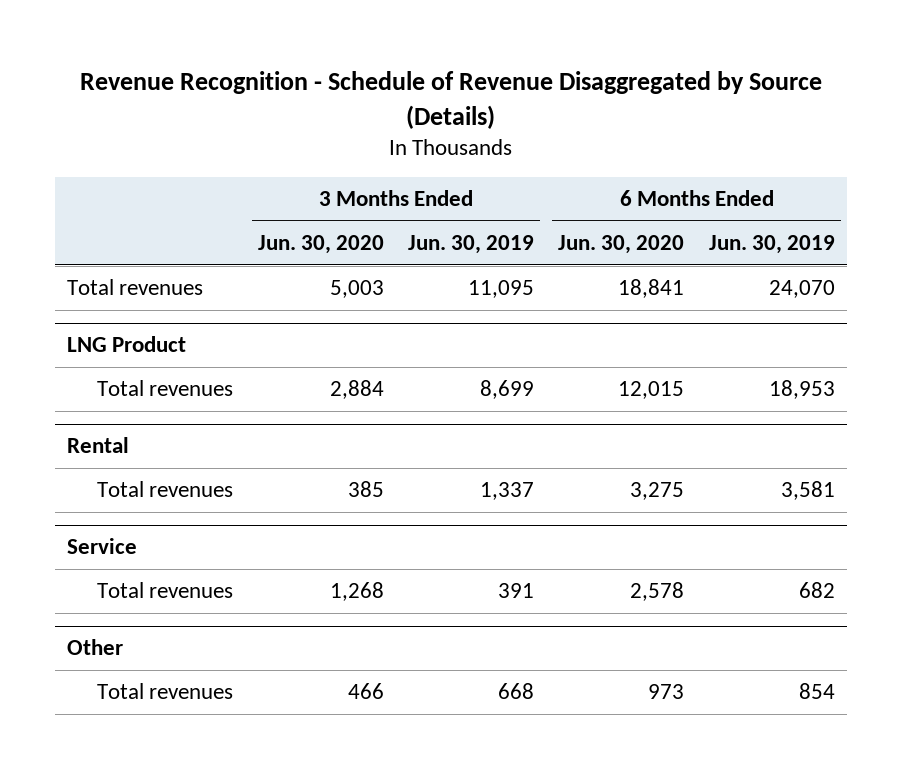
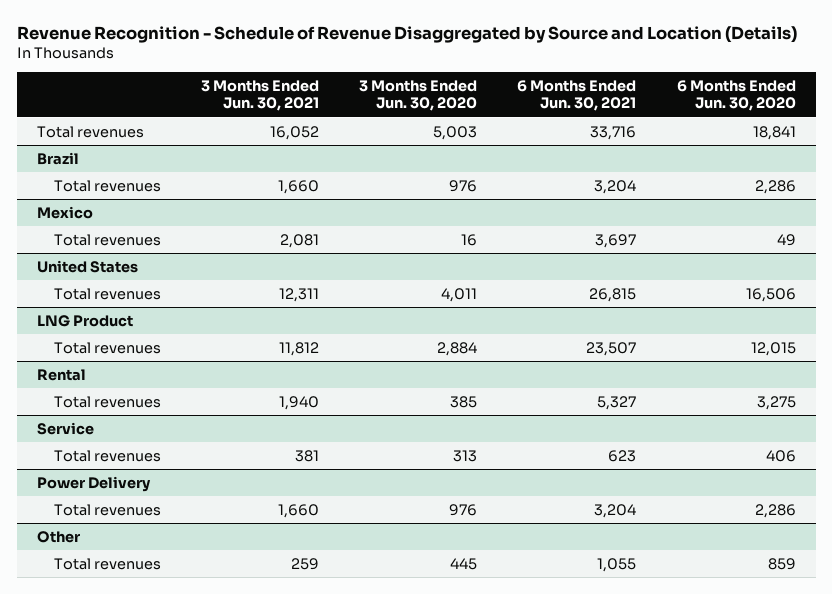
[80,70,823,129] Revenue Recognition - Schedule of Revenue Disaggregated by Source (Details) -> [16,25,797,43] Revenue Recognition - Schedule of Revenue Disaggregated by Source and Location (Details)
[408,235,535,255] Jun. 30, 2019 -> none
[708,235,835,255] Jun. 30, 2019 -> none
none -> [200,79,319,112] 3 Months Ended Jun. 30, 2021
none -> [517,79,637,112] 6 Months Ended Jun. 30, 2021
none -> [36,151,79,165] Brazil
none -> [53,179,161,192] Total revenues
none -> [36,205,93,219] Mexico
none -> [53,233,161,246] Total revenues
none -> [36,259,138,273] United States
none -> [53,287,161,300] Total revenues
[329,582,384,602] 1,268 -> [453,449,478,462] 313
[630,582,685,602] 2,578 -> [765,449,796,462] 406
none -> [36,475,151,492] Power Delivery
none -> [53,503,161,516] Total revenues
[347,683,384,700] 466 -> [450,557,478,570] 445
[648,684,685,700] 973 -> [767,557,796,570] 859

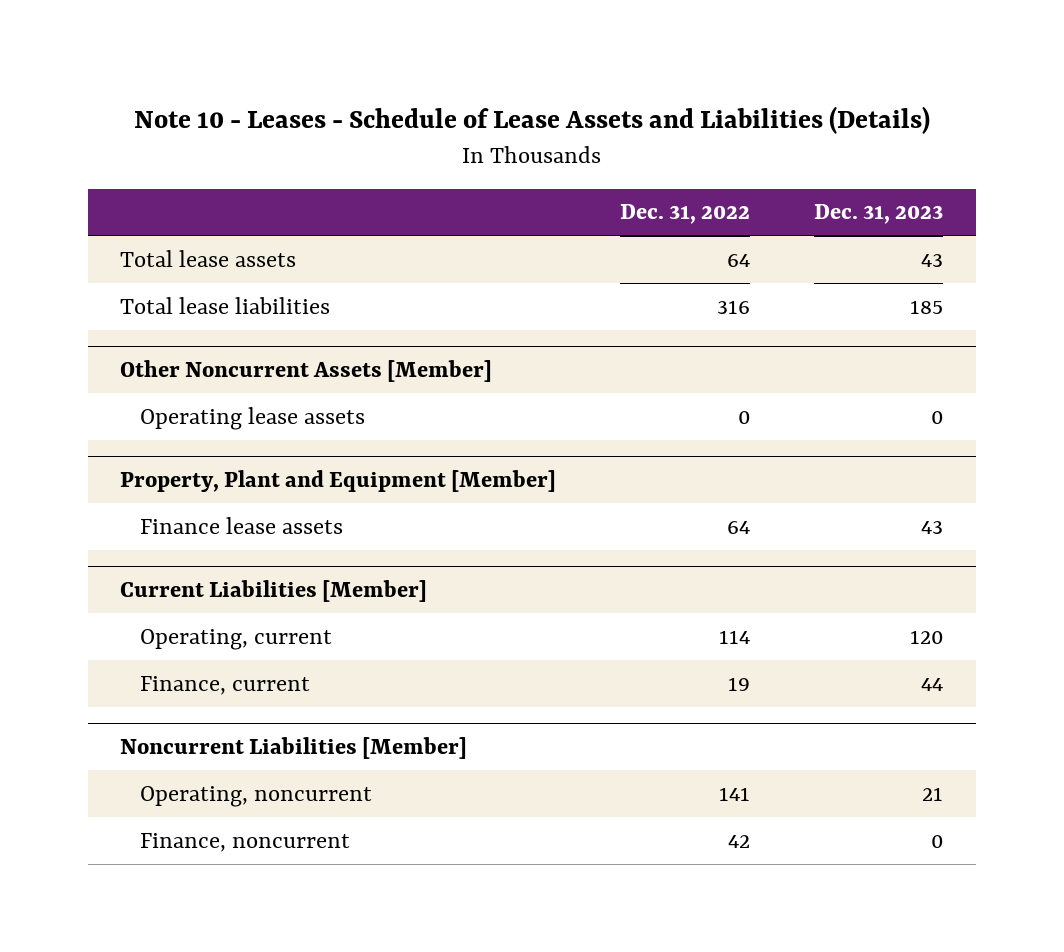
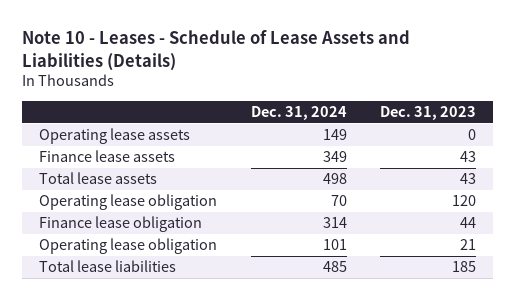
[620,204,751,225] Dec. 31, 2022 -> none
none -> [250,106,347,121] Dec. 31, 2024
[120,359,493,382] Other Noncurrent Assets [Member] -> none
[120,469,557,492] Property, Plant and Equipment [Member] -> none
[120,579,428,602] Current Liabilities [Member] -> none
[120,736,468,759] Noncurrent Liabilities [Member] -> none
[139,832,350,852] Finance, noncurrent -> none
[120,249,297,267] Total lease assets -> [38,172,157,185] Total lease assets
[139,628,332,650] Operating, current -> [38,194,217,211] Operating lease obligation
[139,675,310,695] Finance, current -> [38,216,202,233] Finance lease obligation
[139,785,372,807] Operating, noncurrent -> [38,238,217,255] Operating lease obligation
[120,296,331,314] Total lease liabilities -> [38,260,176,273] Total lease liabilities

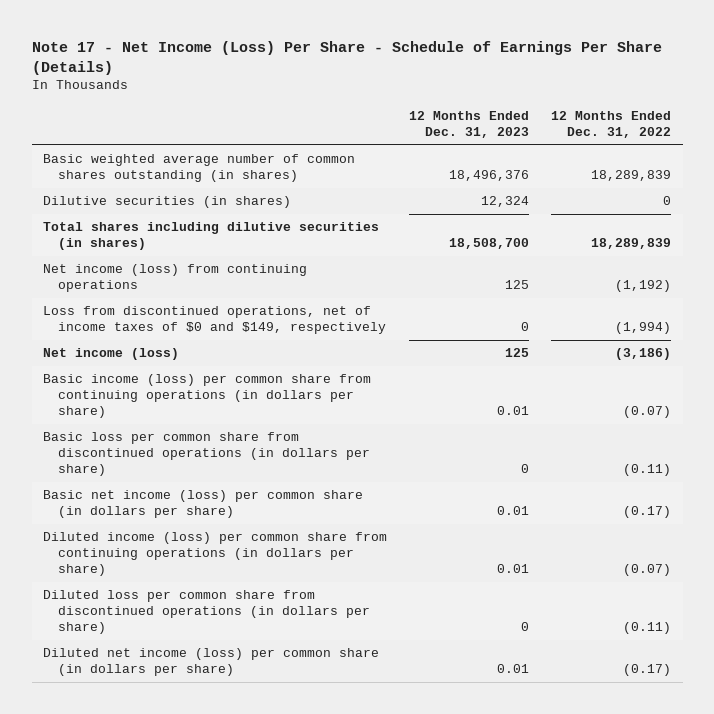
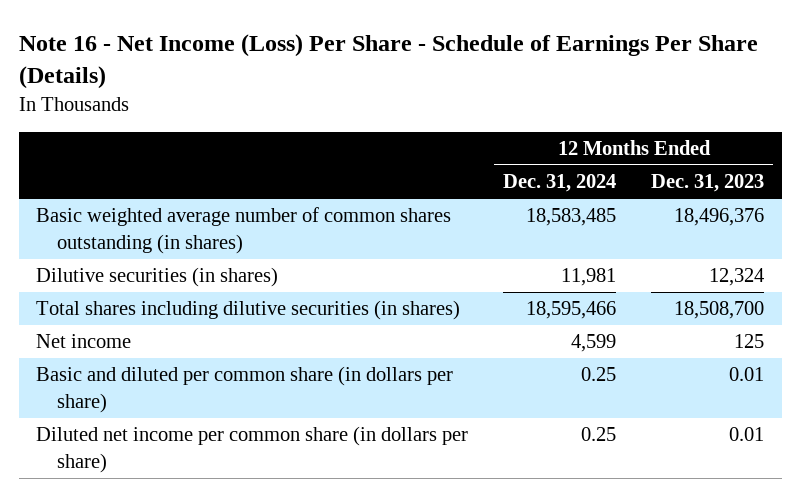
[31,40,662,75] Note 17 - Net Income (Loss) Per Share - Schedule of Earnings Per Share (Details) -> [18,33,758,89] Note 16 - Net Income (Loss) Per Share - Schedule of Earnings Per Share (Details)
[551,110,672,138] 12 Months Ended Dec. 31, 2022 -> none
none -> [503,174,617,193] Dec. 31, 2024
[42,264,307,293] Net income (loss) from continuing operations -> none
[42,306,387,335] Loss from discontinued operations, net of income taxes of $0 and $149, respectively -> none
[42,374,371,419] Basic income (loss) per common share from continuing operations (in dollars per share) -> none
[42,432,371,477] Basic loss per common share from discontinued operations (in dollars per share) -> none
[42,532,387,577] Diluted income (loss) per common share from continuing operations (in dollars per share) -> none
[42,590,371,635] Diluted loss per common share from discontinued operations (in dollars per share) -> none
[42,348,179,361] Net income (loss) -> [36,334,132,349] Net income
[42,490,363,519] Basic net income (loss) per common share (in dollars per share) -> [36,366,454,414] Basic and diluted per common share (in dollars per share)
[42,648,379,677] Diluted net income (loss) per common share (in dollars per share) -> [36,426,469,474] Diluted net income per common share (in dollars per share)

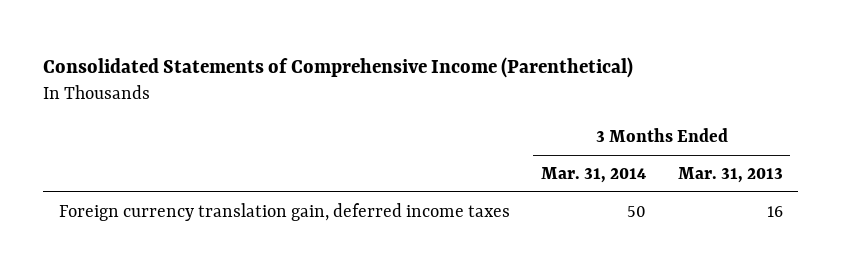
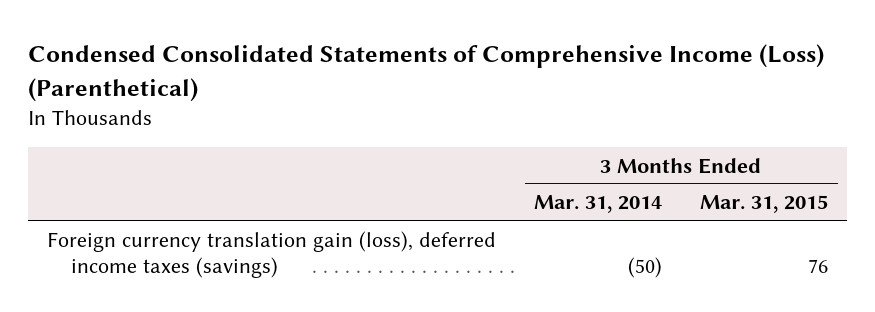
[43,57,634,79] Consolidated Statements of Comprehensive Income (Parenthetical) -> [27,43,824,102] Condensed Consolidated Statements of Comprehensive Income (Loss) (Parenthetical)
[677,167,783,184] Mar. 31, 2013 -> none
none -> [700,195,829,214] Mar. 31, 2015
[58,202,510,221] Foreign currency translation gain, deferred income taxes -> [46,231,496,278] Foreign currency translation gain (loss), deferred income taxes (savings)
[627,205,647,217] 50 -> [628,256,663,278] (50)

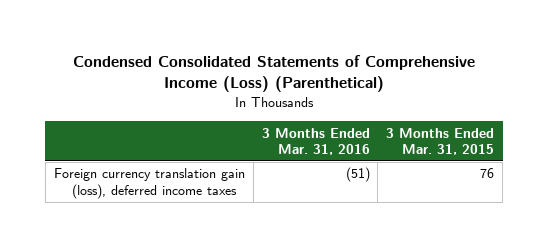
[534,195,663,214] Mar. 31, 2014 -> none
none -> [261,127,370,155] 3 Months Ended Mar. 31, 2016
[46,231,496,278] Foreign currency translation gain (loss), deferred income taxes (savings) -> [53,168,245,199] Foreign currency translation gain (loss), deferred income taxes

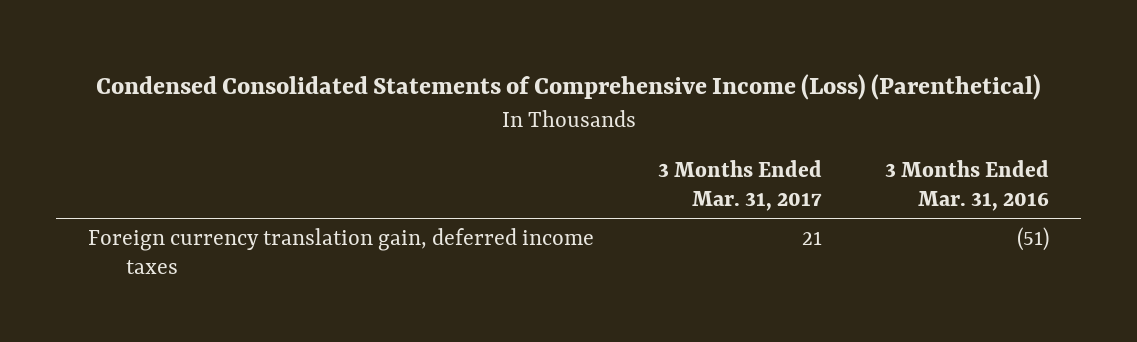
[386,127,495,155] 3 Months Ended Mar. 31, 2015 -> none
none -> [657,160,822,212] 3 Months Ended Mar. 31, 2017
[53,168,245,199] Foreign currency translation gain (loss), deferred income taxes -> [88,228,595,274] Foreign currency translation gain, deferred income taxes

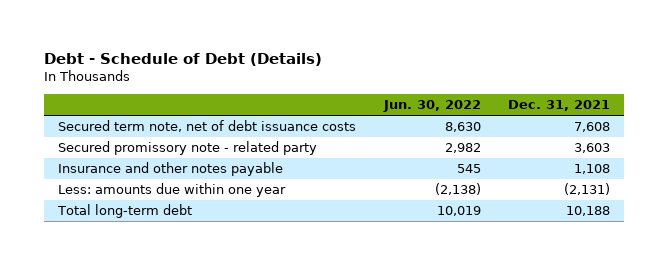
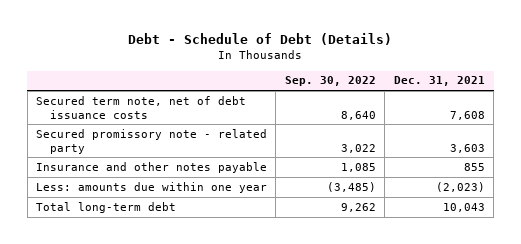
[382,100,481,113] Jun. 30, 2022 -> none
none -> [284,76,376,87] Sep. 30, 2022
[574,164,611,175] 1,108 -> [463,162,485,171] 855
[564,183,611,196] (2,131) -> [435,181,485,192] (2,023)
[566,206,611,217] 10,188 -> [442,202,485,212] 10,043

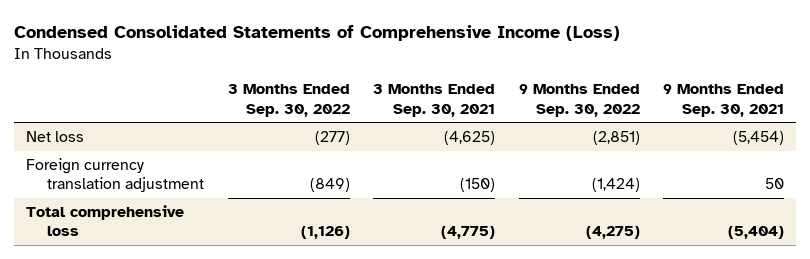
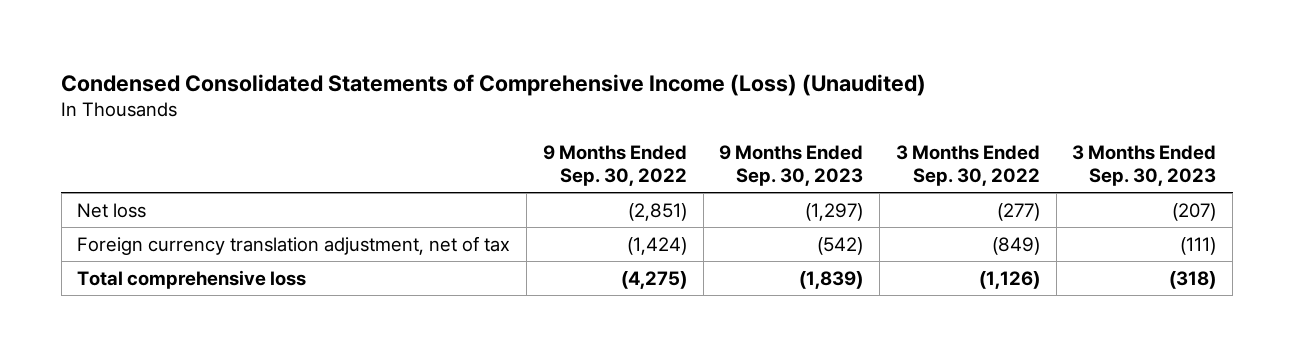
[13,25,620,42] Condensed Consolidated Statements of Comprehensive Income (Loss) -> [61,73,927,96] Condensed Consolidated Statements of Comprehensive Income (Loss) (Unaudited)
[373,84,496,117] 3 Months Ended Sep. 30, 2021 -> none
[663,84,785,117] 9 Months Ended Sep. 30, 2021 -> none
none -> [719,144,864,186] 9 Months Ended Sep. 30, 2023
none -> [1072,144,1217,186] 3 Months Ended Sep. 30, 2023
[25,158,205,193] Foreign currency translation adjustment -> [77,235,511,255] Foreign currency translation adjustment, net of tax

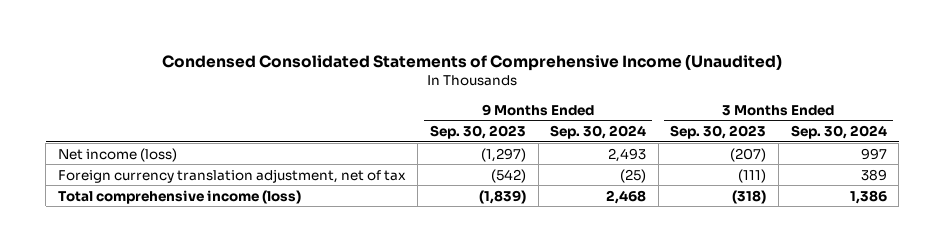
[61,73,927,96] Condensed Consolidated Statements of Comprehensive Income (Loss) (Unaudited) -> [162,54,783,72] Condensed Consolidated Statements of Comprehensive Income (Unaudited)
[542,144,687,186] 9 Months Ended Sep. 30, 2022 -> none
[895,144,1040,186] 3 Months Ended Sep. 30, 2022 -> none
none -> [550,125,647,140] Sep. 30, 2024
none -> [790,125,887,140] Sep. 30, 2024
[77,202,147,218] Net loss -> [57,147,177,162] Net income (loss)
[77,269,307,289] Total comprehensive loss -> [57,189,301,204] Total comprehensive income (loss)

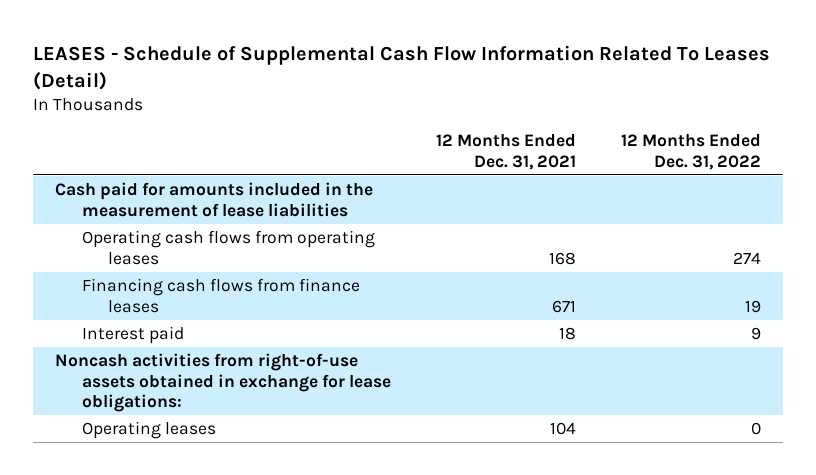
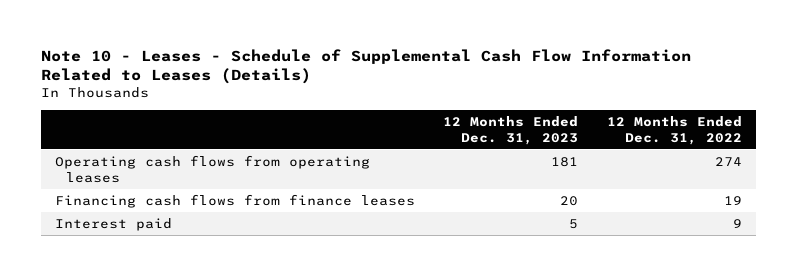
[32,44,770,90] LEASES - Schedule of Supplemental Cash Flow Information Related To Leases (Detail) -> [40,48,691,85] Note 10 - Leases - Schedule of Supplemental Cash Flow Information Related to Leases (Details)
[435,134,576,170] 12 Months Ended Dec. 31, 2021 -> none
none -> [443,115,579,145] 12 Months Ended Dec. 31, 2023
[55,182,374,217] Cash paid for amounts included in the measurement of lease liabilities -> none
[55,353,391,413] Noncash activities from right-of-use assets obtained in exchange for lease obligations: -> none
[81,421,216,440] Operating leases -> none

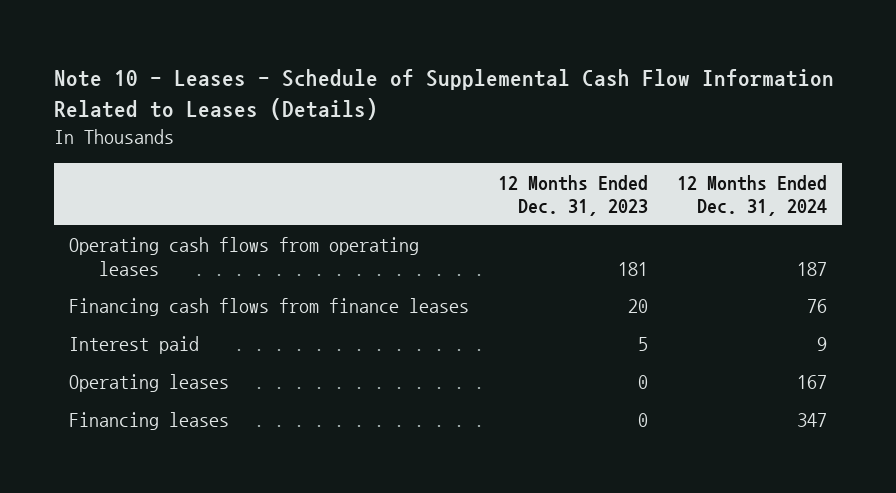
[606,115,742,145] 12 Months Ended Dec. 31, 2022 -> none
none -> [677,174,828,217] 12 Months Ended Dec. 31, 2024
none -> [68,374,229,393] Operating leases
none -> [68,412,229,431] Financing leases

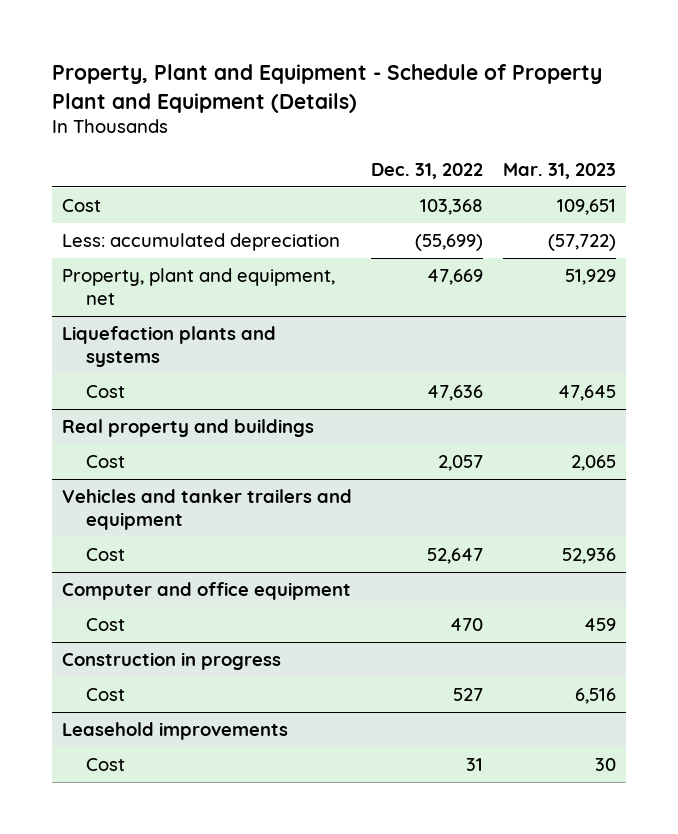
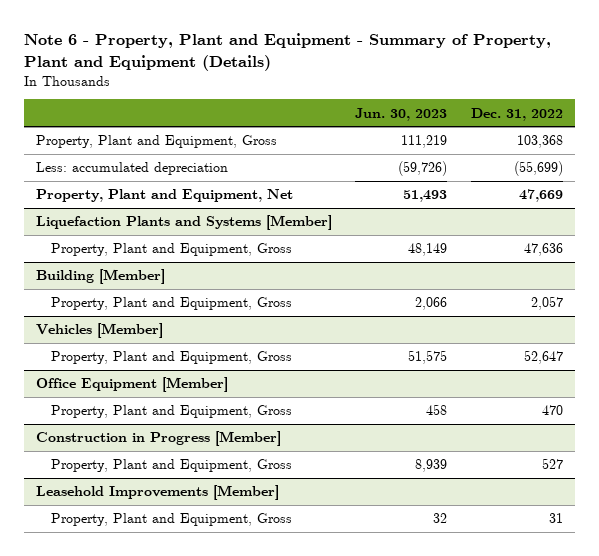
[51,64,602,113] Property, Plant and Equipment - Schedule of Property Plant and Equipment (Details) -> [23,33,551,71] Note 6 - Property, Plant and Equipment - Summary of Property, Plant and Equipment (Details)
[503,162,617,179] Mar. 31, 2023 -> none
none -> [355,107,448,121] Jun. 30, 2023
[61,199,101,213] Cost -> [35,135,277,149] Property, Plant and Equipment, Gross
[85,618,125,632] Cost -> none
[85,758,125,772] Cost -> none
[61,268,335,306] Property, plant and equipment, net -> [35,189,293,203] Property, Plant and Equipment, Net
[61,326,276,368] Liquefaction plants and systems -> [35,215,332,231] Liquefaction Plants and Systems [Member]
[85,385,125,399] Cost -> [51,243,293,257] Property, Plant and Equipment, Gross
[61,419,314,438] Real property and buildings -> [35,269,165,285] Building [Member]
[85,455,125,469] Cost -> [51,297,293,311] Property, Plant and Equipment, Gross
[61,489,352,531] Vehicles and tanker trailers and equipment -> [35,323,163,339] Vehicles [Member]
[85,548,125,562] Cost -> [51,351,293,365] Property, Plant and Equipment, Gross
[61,582,351,601] Computer and office equipment -> [35,377,228,393] Office Equipment [Member]
none -> [51,405,293,419] Property, Plant and Equipment, Gross
[61,652,281,671] Construction in progress -> [35,431,281,447] Construction in Progress [Member]
[85,688,125,702] Cost -> [51,459,293,473] Property, Plant and Equipment, Gross
[61,722,288,741] Leasehold improvements -> [35,485,279,501] Leasehold Improvements [Member]
none -> [51,513,293,527] Property, Plant and Equipment, Gross

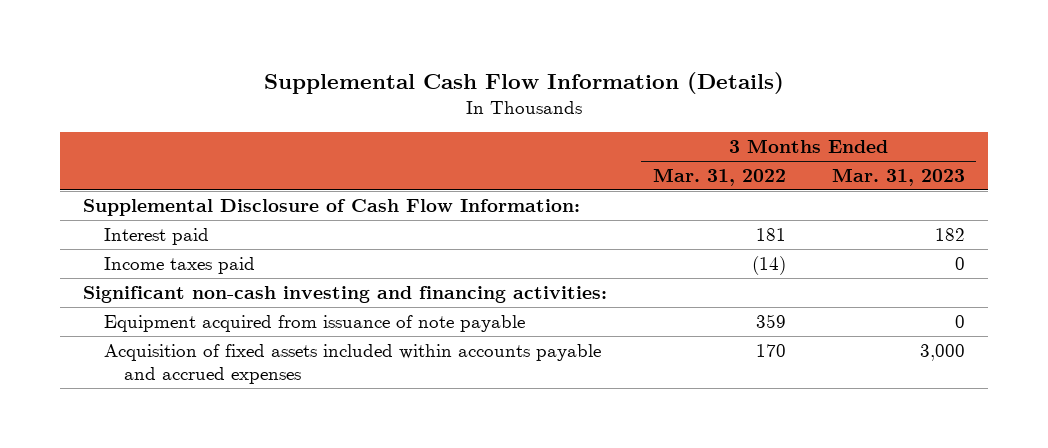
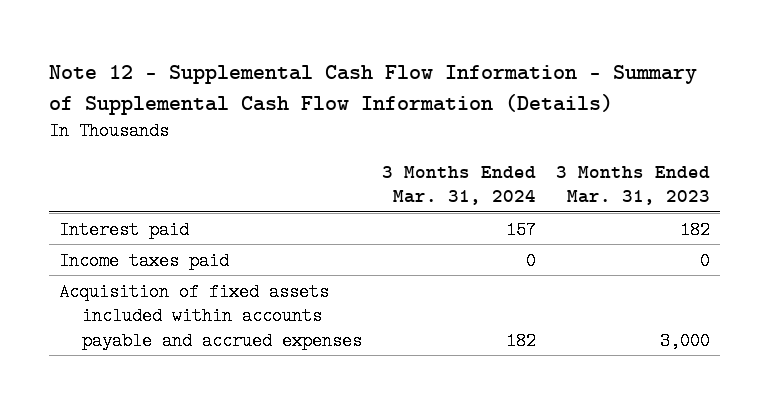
[263,71,784,94] Supplemental Cash Flow Information (Details) -> [48,65,697,115] Note 12 - Supplemental Cash Flow Information - Summary of Supplemental Cash Flow Information (Details)
[652,167,786,186] Mar. 31, 2022 -> none
none -> [382,165,537,206] 3 Months Ended Mar. 31, 2024
[82,198,580,216] Supplemental Disclosure of Cash Flow Information: -> none
[82,285,607,303] Significant non-cash investing and financing activities: -> none
[103,314,525,332] Equipment acquired from issuance of note payable -> none

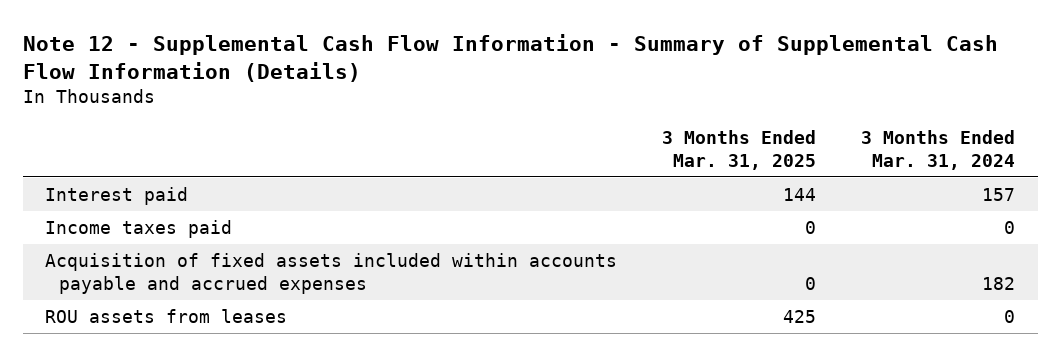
[556,165,711,206] 3 Months Ended Mar. 31, 2023 -> none
none -> [662,129,817,170] 3 Months Ended Mar. 31, 2025
none -> [45,308,288,323] ROU assets from leases

